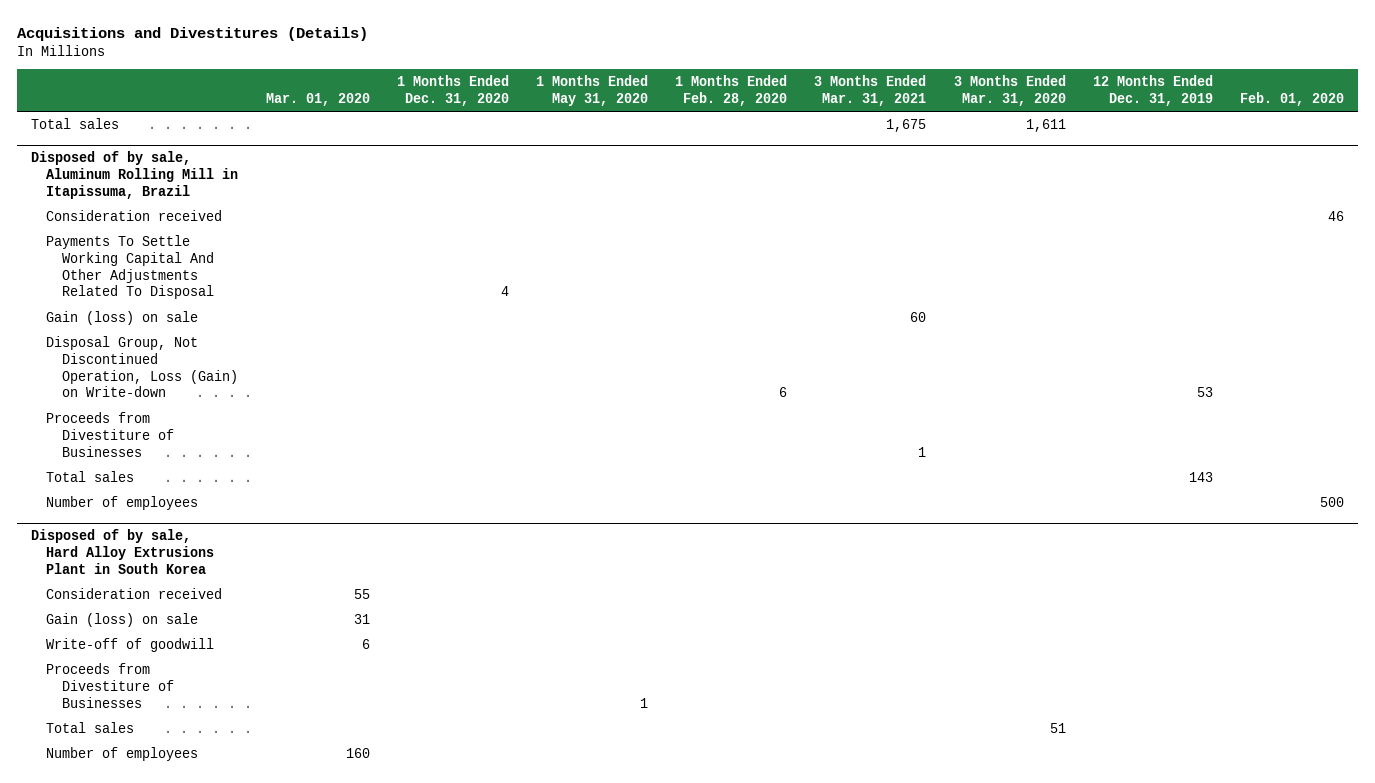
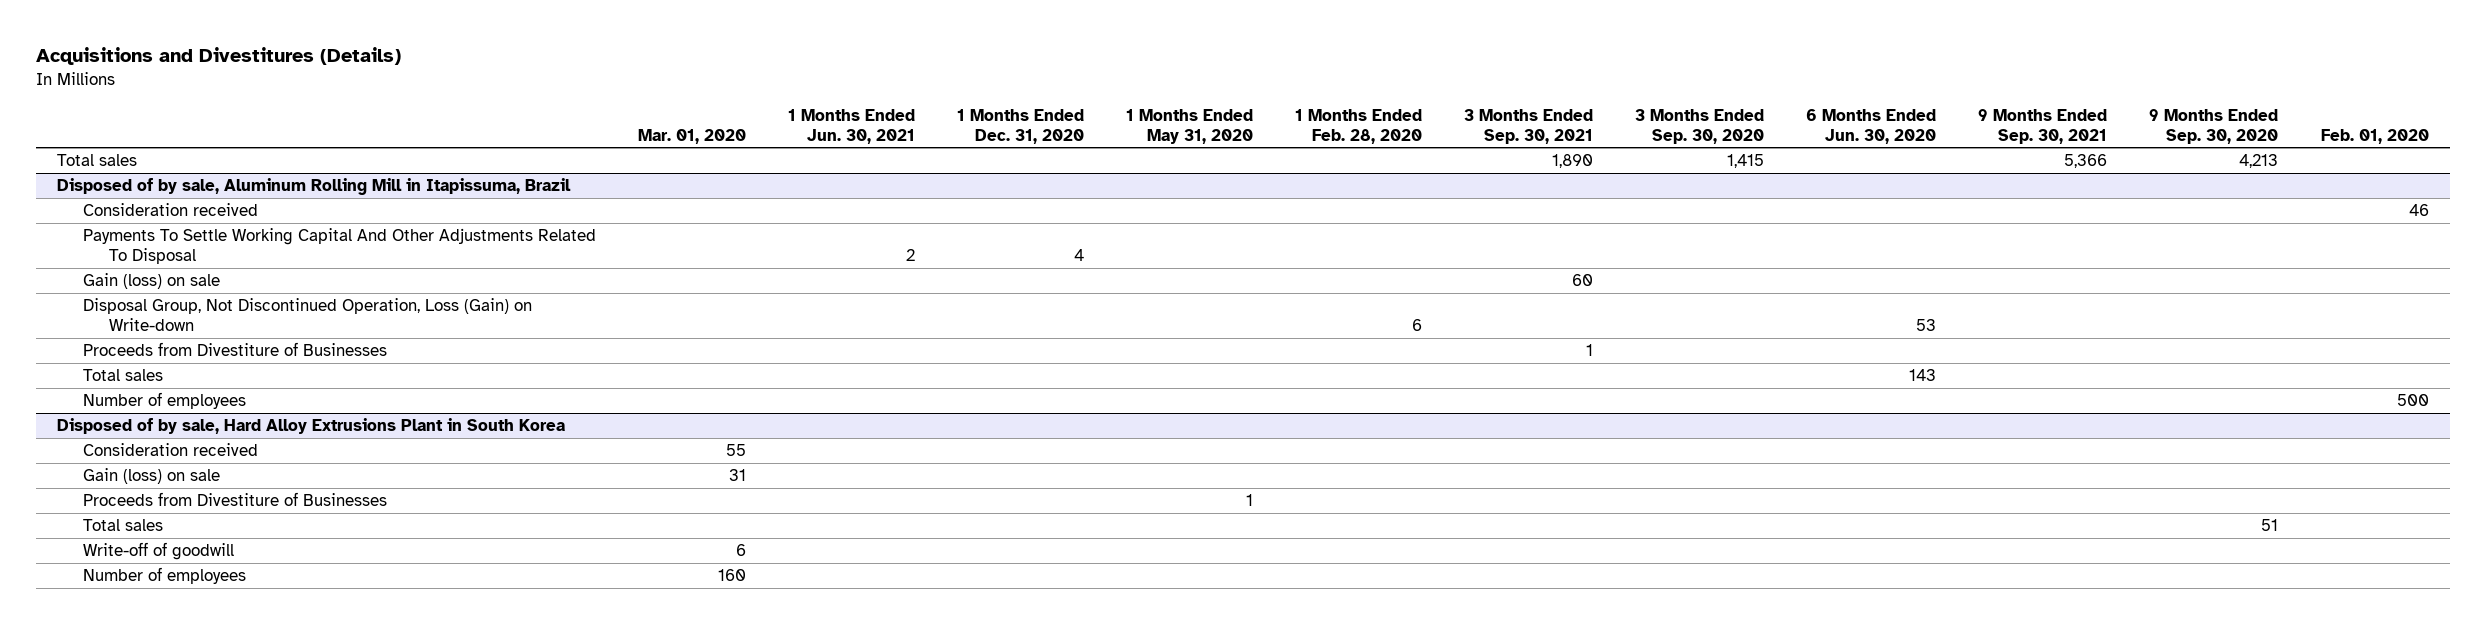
[814,75,927,107] 3 Months Ended Mar. 31, 2021 -> none
[953,75,1066,107] 3 Months Ended Mar. 31, 2020 -> none
[1092,75,1213,107] 12 Months Ended Dec. 31, 2019 -> none
none -> [788,108,916,144] 1 Months Ended Jun. 30, 2021
none -> [1464,108,1594,144] 3 Months Ended Sep. 30, 2021
none -> [1635,108,1765,144] 3 Months Ended Sep. 30, 2020
none -> [1806,108,1937,144] 6 Months Ended Jun. 30, 2020
none -> [1978,108,2108,144] 9 Months Ended Sep. 30, 2021
none -> [2149,108,2279,144] 9 Months Ended Sep. 30, 2020
[46,637,215,652] Write-off of goodwill -> [82,542,234,561] Write-off of goodwill

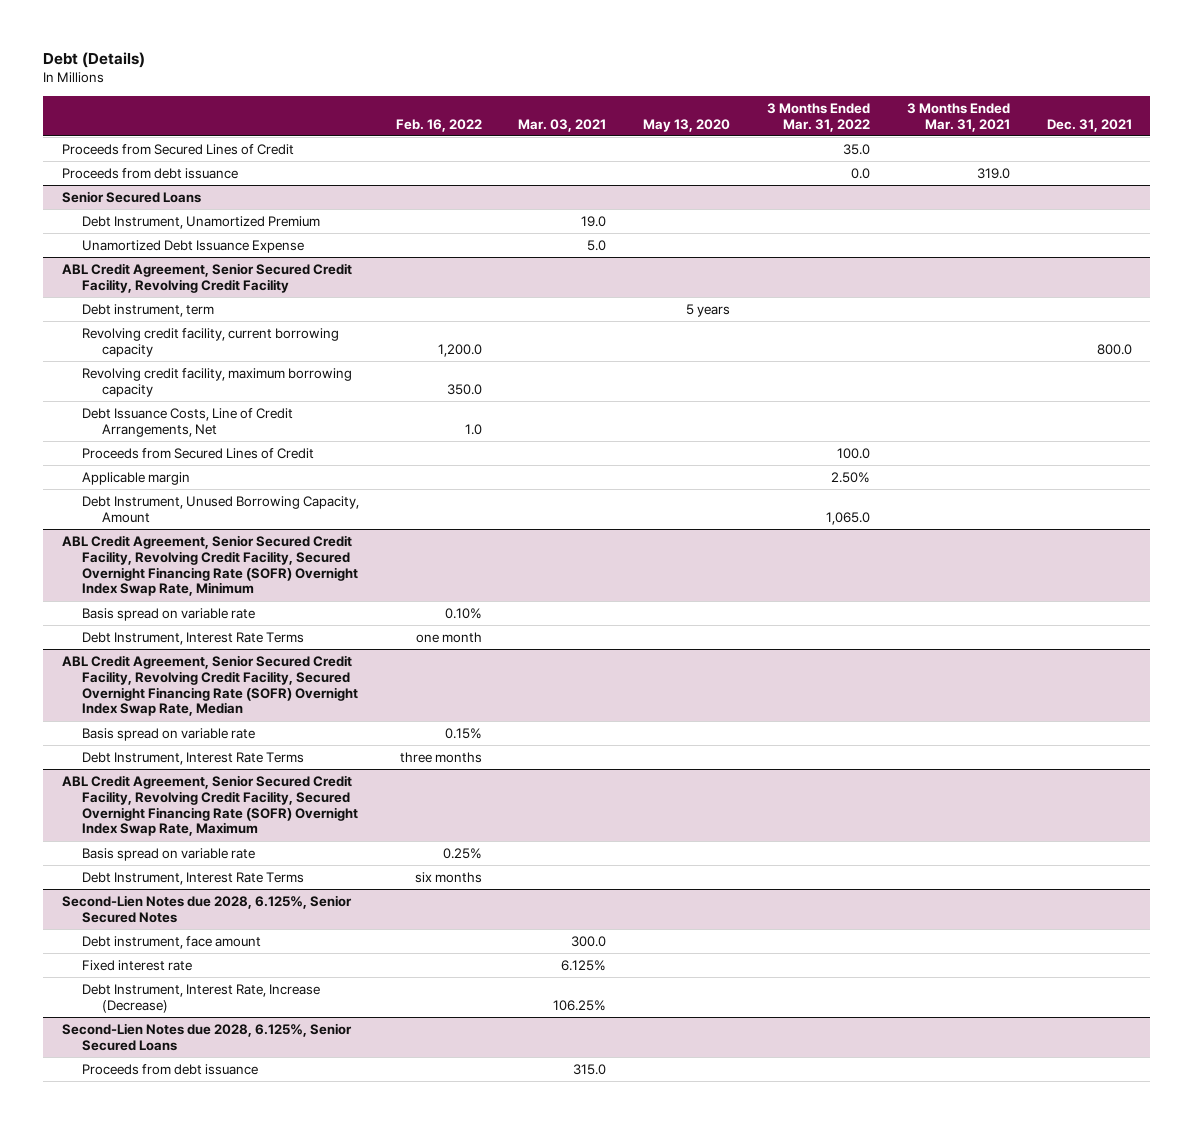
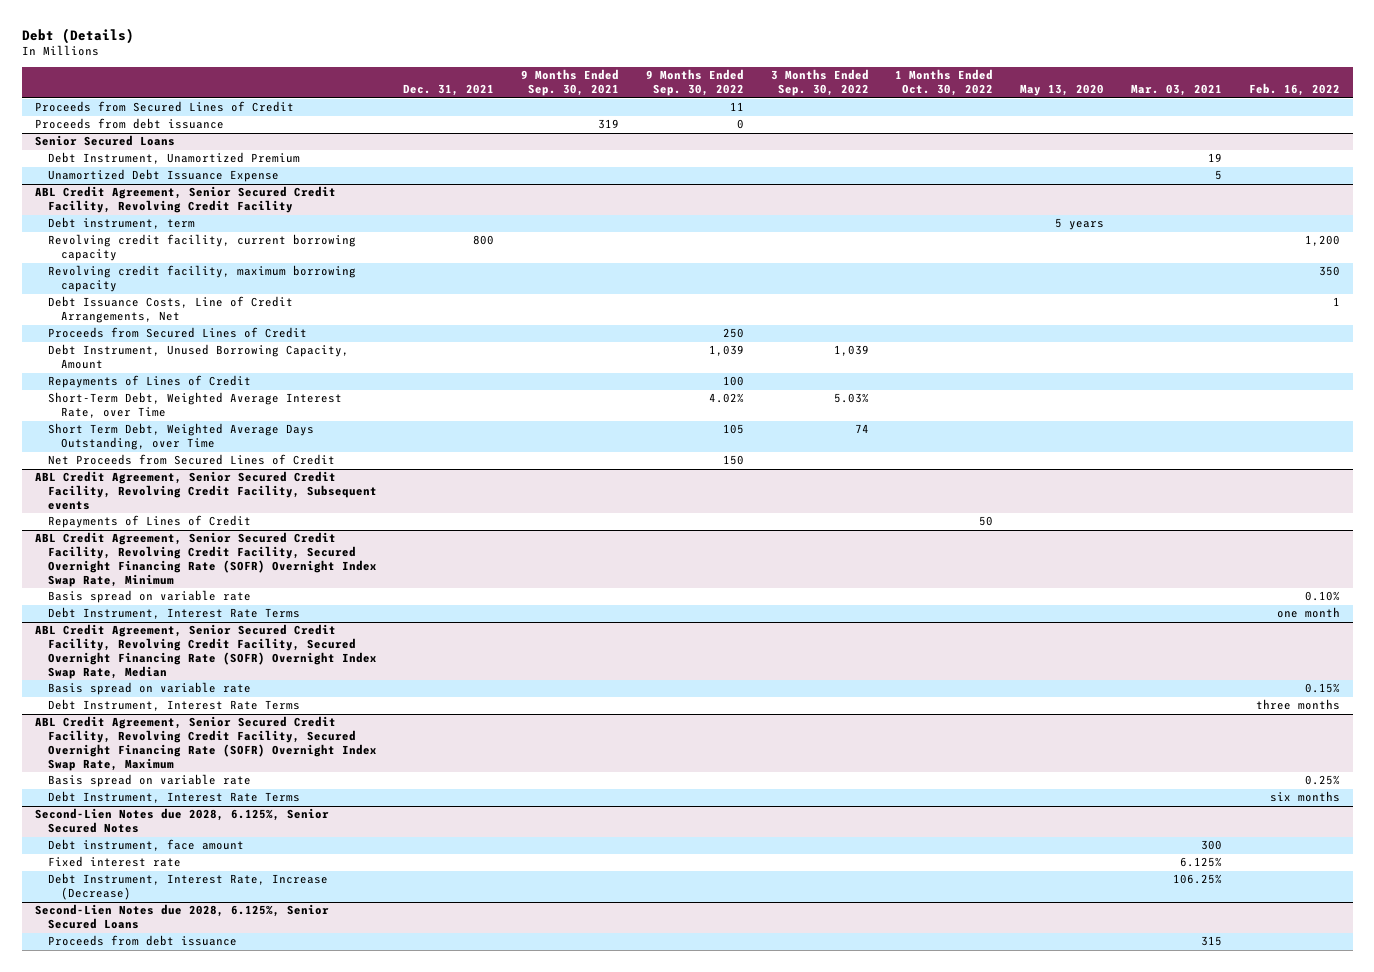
[767,102,871,132] 3 Months Ended Mar. 31, 2022 -> none
[906,102,1010,132] 3 Months Ended Mar. 31, 2021 -> none
none -> [521,69,620,97] 9 Months Ended Sep. 30, 2021
none -> [645,69,744,97] 9 Months Ended Sep. 30, 2022
none -> [770,69,869,97] 3 Months Ended Sep. 30, 2022
none -> [895,69,994,97] 1 Months Ended Oct. 30, 2022
[581,215,607,227] 19.0 -> [1207,153,1222,163] 19
[587,239,607,251] 5.0 -> [1214,170,1222,181] 5
[437,343,482,357] 1,200.0 -> [1304,235,1340,247] 1,200
[1096,343,1132,355] 800.0 -> [473,235,495,246] 800
[446,383,482,395] 350.0 -> [1318,266,1340,277] 350
[464,423,482,435] 1.0 -> [1332,297,1340,307] 1
[81,471,190,485] Applicable margin -> none
none -> [47,375,251,389] Repayments of Lines of Credit
none -> [47,392,342,419] Short-Term Debt, Weighted Average Interest Rate, over Time
none -> [47,423,314,451] Short Term Debt, Weighted Average Days Outstanding, over Time
none -> [47,454,335,466] Net Proceeds from Secured Lines of Credit
none -> [34,471,377,511] ABL Credit Agreement, Senior Secured Credit Facility, Revolving Credit Facility, Subsequent events
none -> [47,515,251,529] Repayments of Lines of Credit
[571,935,607,947] 300.0 -> [1200,840,1222,851] 300
[573,1063,607,1075] 315.0 -> [1200,936,1222,947] 315

